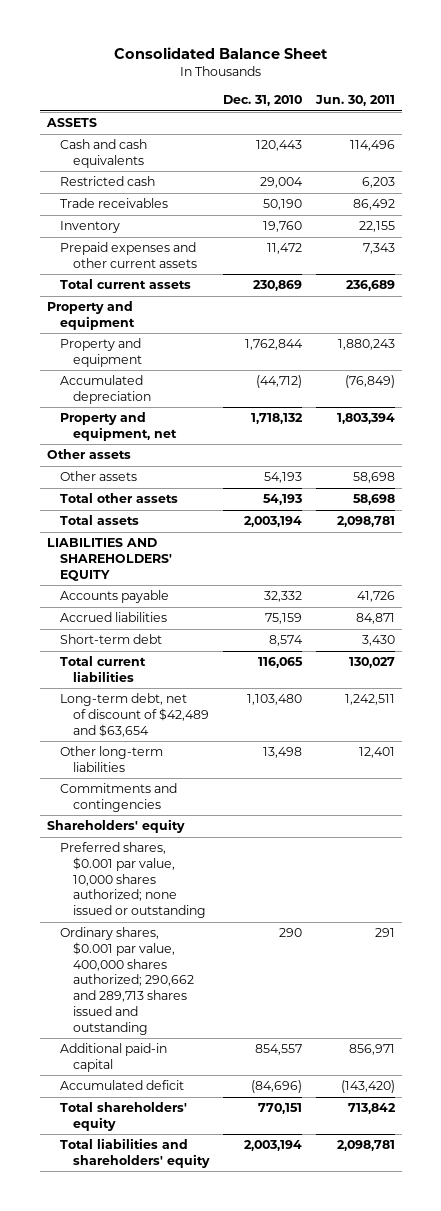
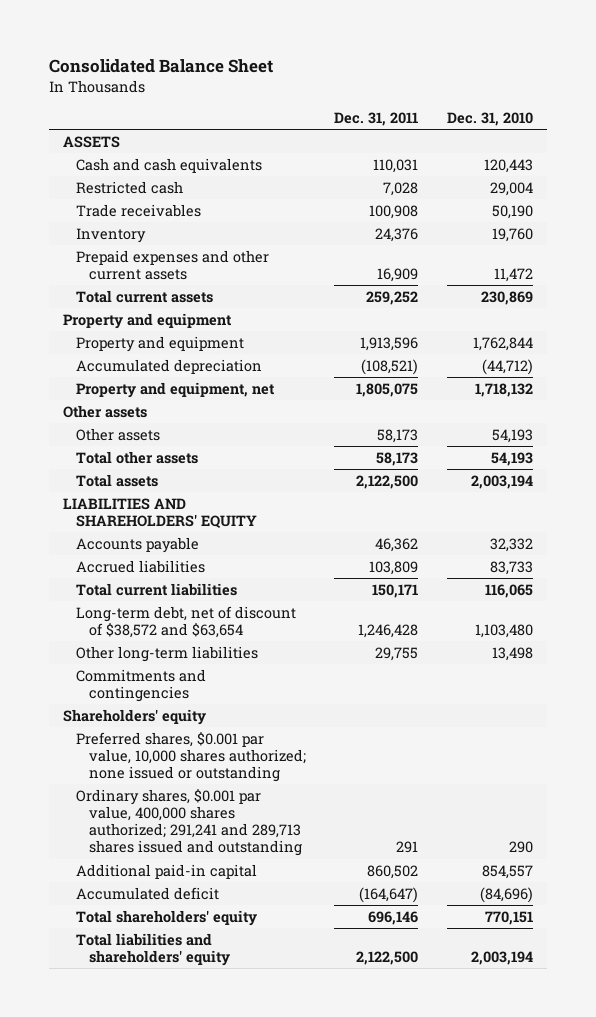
[314,95,395,107] Jun. 30, 2011 -> none
none -> [334,112,419,127] Dec. 31, 2011
[59,634,162,645] Short-term debt -> none
[264,613,302,625] 75,159 -> [489,560,533,575] 83,733
[59,693,209,737] Long-term debt, net of discount of $42,489 and $63,654 -> [76,605,297,638] Long-term debt, net of discount of $38,572 and $63,654
[59,927,194,1035] Ordinary shares, $0.001 par value, 400,000 shares authorized; 290,662 and 289,713 shares issued and outstanding -> [76,788,303,857] Ordinary shares, $0.001 par value, 400,000 shares authorized; 291,241 and 289,713 shares issued and outstanding

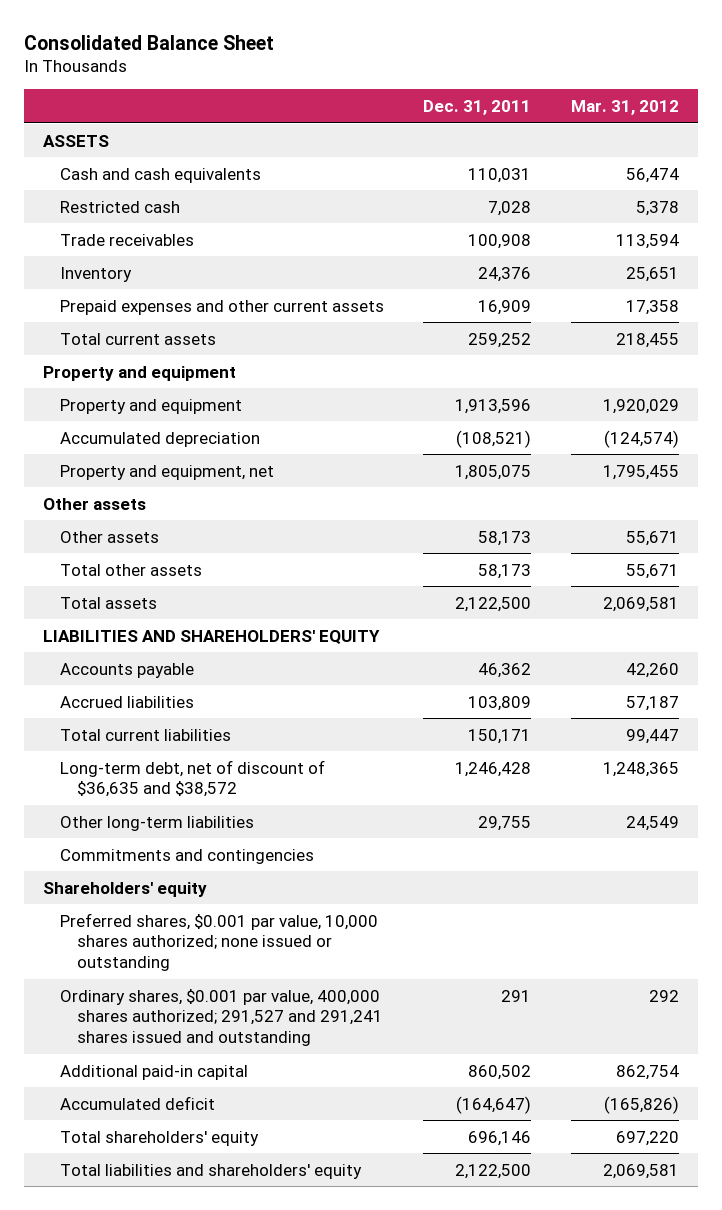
[446,112,533,127] Dec. 31, 2010 -> none
none -> [570,99,679,115] Mar. 31, 2012
[76,605,297,638] Long-term debt, net of discount of $38,572 and $63,654 -> [60,759,326,798] Long-term debt, net of discount of $36,635 and $38,572
[76,788,303,857] Ordinary shares, $0.001 par value, 400,000 shares authorized; 291,241 and 289,713 shares issued and outstanding -> [60,988,384,1047] Ordinary shares, $0.001 par value, 400,000 shares authorized; 291,527 and 291,241 shares issued and outstanding

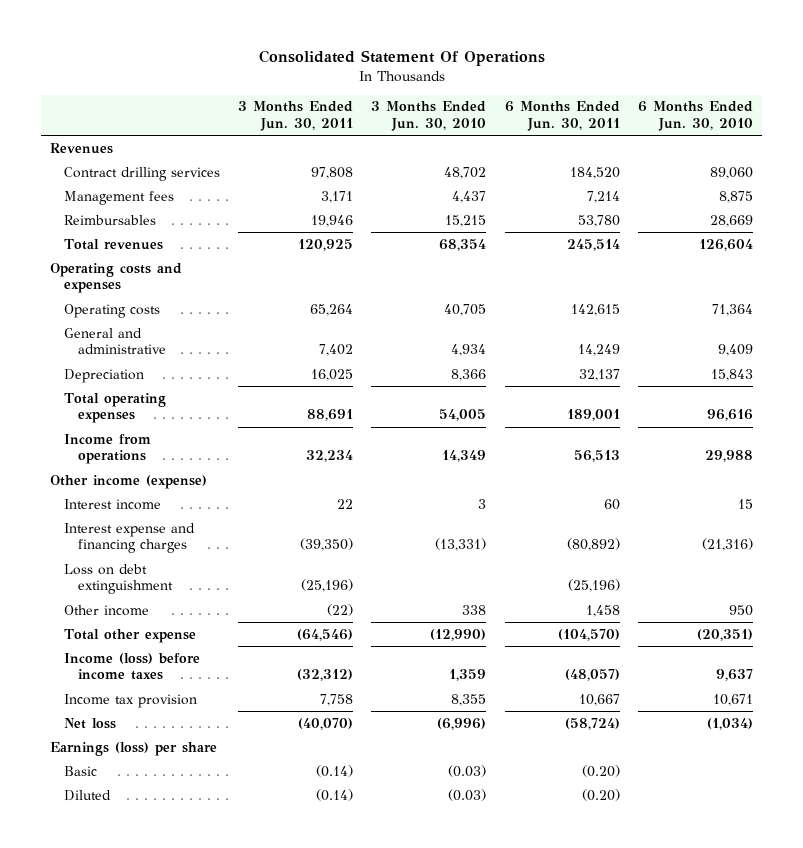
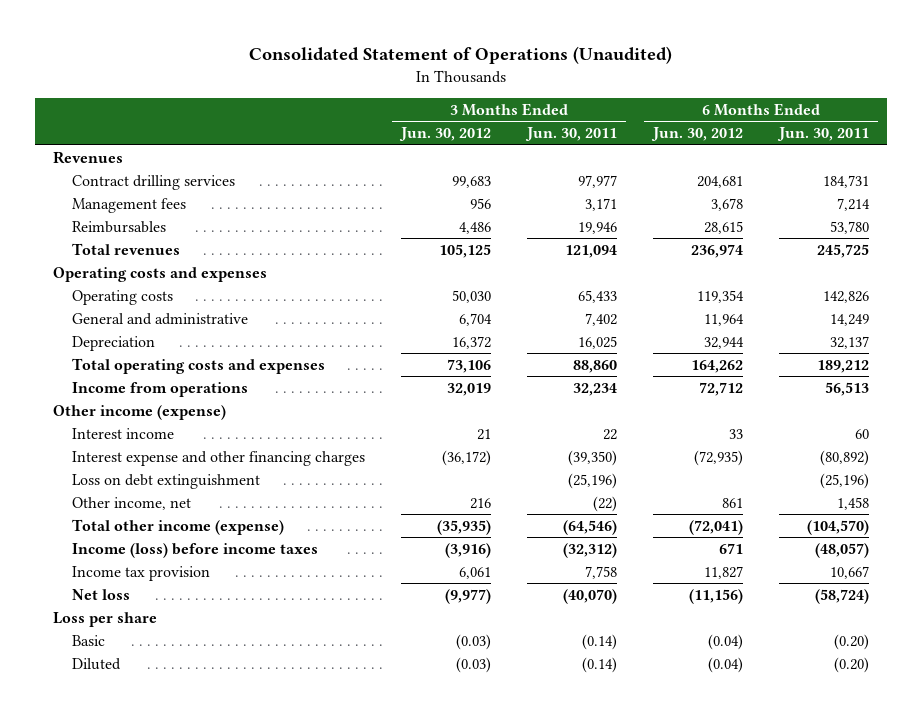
[258,50,545,67] Consolidated Statement Of Operations -> [249,46,673,65] Consolidated Statement of Operations (Unaudited)
[371,101,487,131] 3 Months Ended Jun. 30, 2010 -> none
[638,101,754,131] 6 Months Ended Jun. 30, 2010 -> none
none -> [399,127,492,142] Jun. 30, 2012
none -> [651,127,744,142] Jun. 30, 2012
[311,166,354,179] 97,808 -> [578,174,618,188] 97,977
[569,166,620,179] 184,520 -> [823,174,870,188] 184,731
[298,238,354,251] 120,925 -> [565,244,618,258] 121,094
[566,238,620,251] 245,514 -> [817,243,870,258] 245,725
[310,303,354,316] 65,264 -> [578,289,618,303] 65,433
[570,303,620,316] 142,615 -> [823,290,870,303] 142,826
[63,392,166,424] Total operating expenses -> [72,357,326,374] Total operating costs and expenses
[307,409,354,422] 88,691 -> [573,359,618,373] 88,860
[566,409,620,422] 189,001 -> [817,359,870,373] 189,212
[63,522,195,554] Interest expense and financing charges -> [72,450,366,466] Interest expense and other financing charges
[63,604,149,616] Other income -> [72,496,192,510] Other income, net
[63,628,196,643] Total other expense -> [72,518,285,535] Total other income (expense)
[49,741,217,756] Earnings (loss) per share -> [52,611,157,627] Loss per share

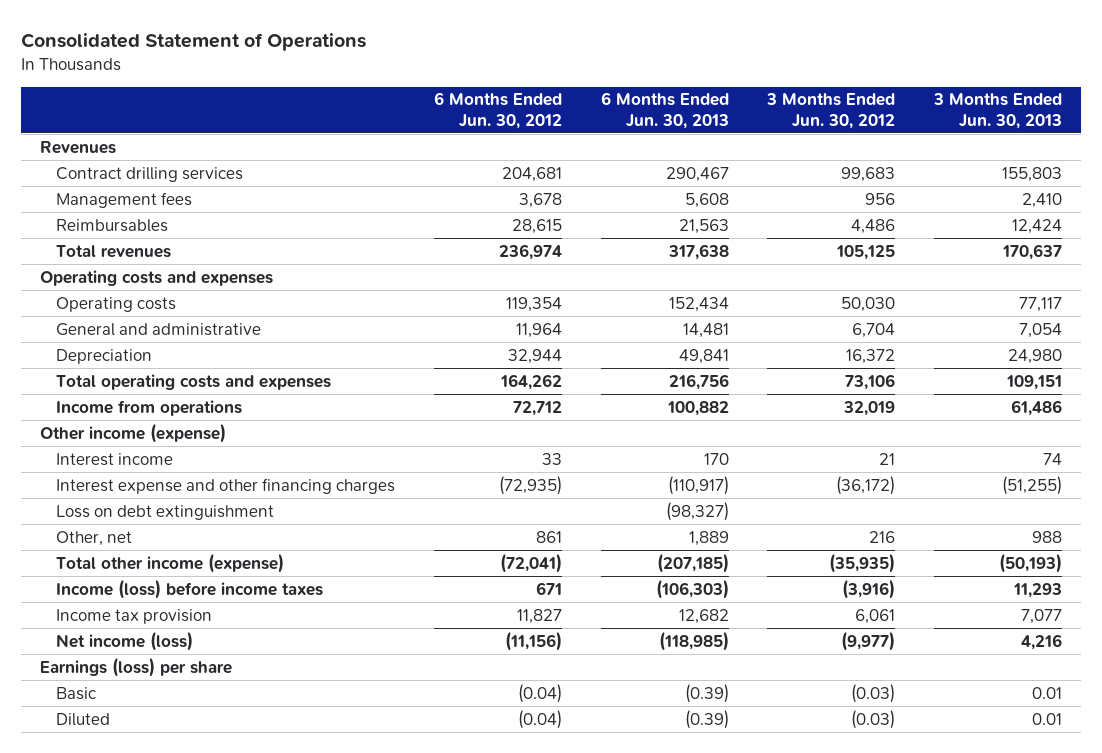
[249,46,673,65] Consolidated Statement of Operations (Unaudited) -> [20,32,366,51] Consolidated Statement of Operations
[525,127,618,142] Jun. 30, 2011 -> none
[777,127,870,142] Jun. 30, 2011 -> none
none -> [600,92,729,129] 6 Months Ended Jun. 30, 2013
none -> [932,93,1062,129] 3 Months Ended Jun. 30, 2013
[72,496,192,510] Other income, net -> [56,530,133,546] Other, net
[72,588,131,600] Net loss -> [56,630,194,651] Net income (loss)
[52,611,157,627] Loss per share -> [39,656,232,677] Earnings (loss) per share

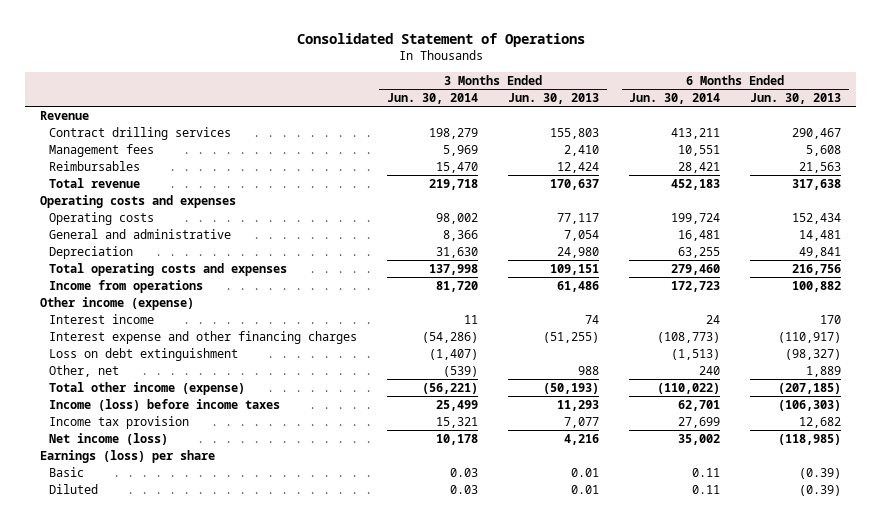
[433,92,562,129] 6 Months Ended Jun. 30, 2012 -> none
[766,93,896,129] 3 Months Ended Jun. 30, 2012 -> none
none -> [387,93,479,105] Jun. 30, 2014
none -> [629,93,721,105] Jun. 30, 2014
[39,140,116,154] Revenues -> [40,110,90,120] Revenue
[56,244,172,258] Total revenues -> [48,177,140,188] Total revenue

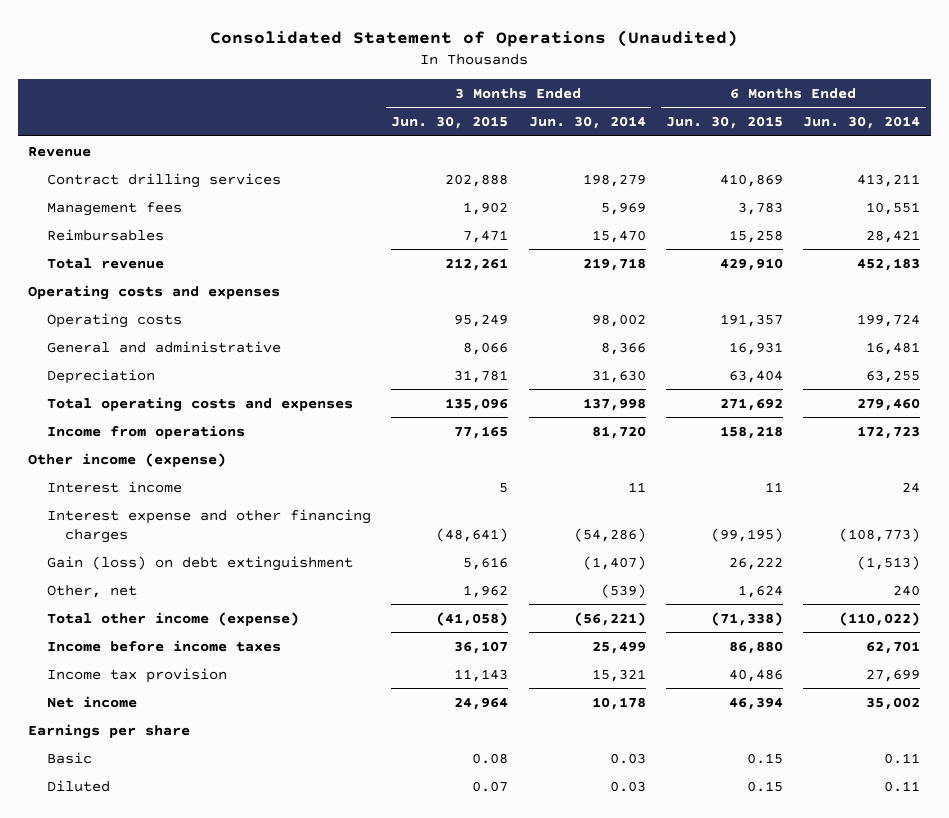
[296,32,585,47] Consolidated Statement of Operations -> [210,29,739,47] Consolidated Statement of Operations (Unaudited)
[508,93,600,105] Jun. 30, 2013 -> none
[750,93,842,105] Jun. 30, 2013 -> none
none -> [391,116,509,130] Jun. 30, 2015
none -> [666,116,784,130] Jun. 30, 2015
[48,347,238,361] Loss on debt extinguishment -> [46,555,353,571] Gain (loss) on debt extinguishment
[48,398,280,411] Income (loss) before income taxes -> [46,639,281,652] Income before income taxes
[48,432,168,445] Net income (loss) -> [46,695,137,708] Net income
[40,449,216,463] Earnings (loss) per share -> [28,723,191,739] Earnings per share

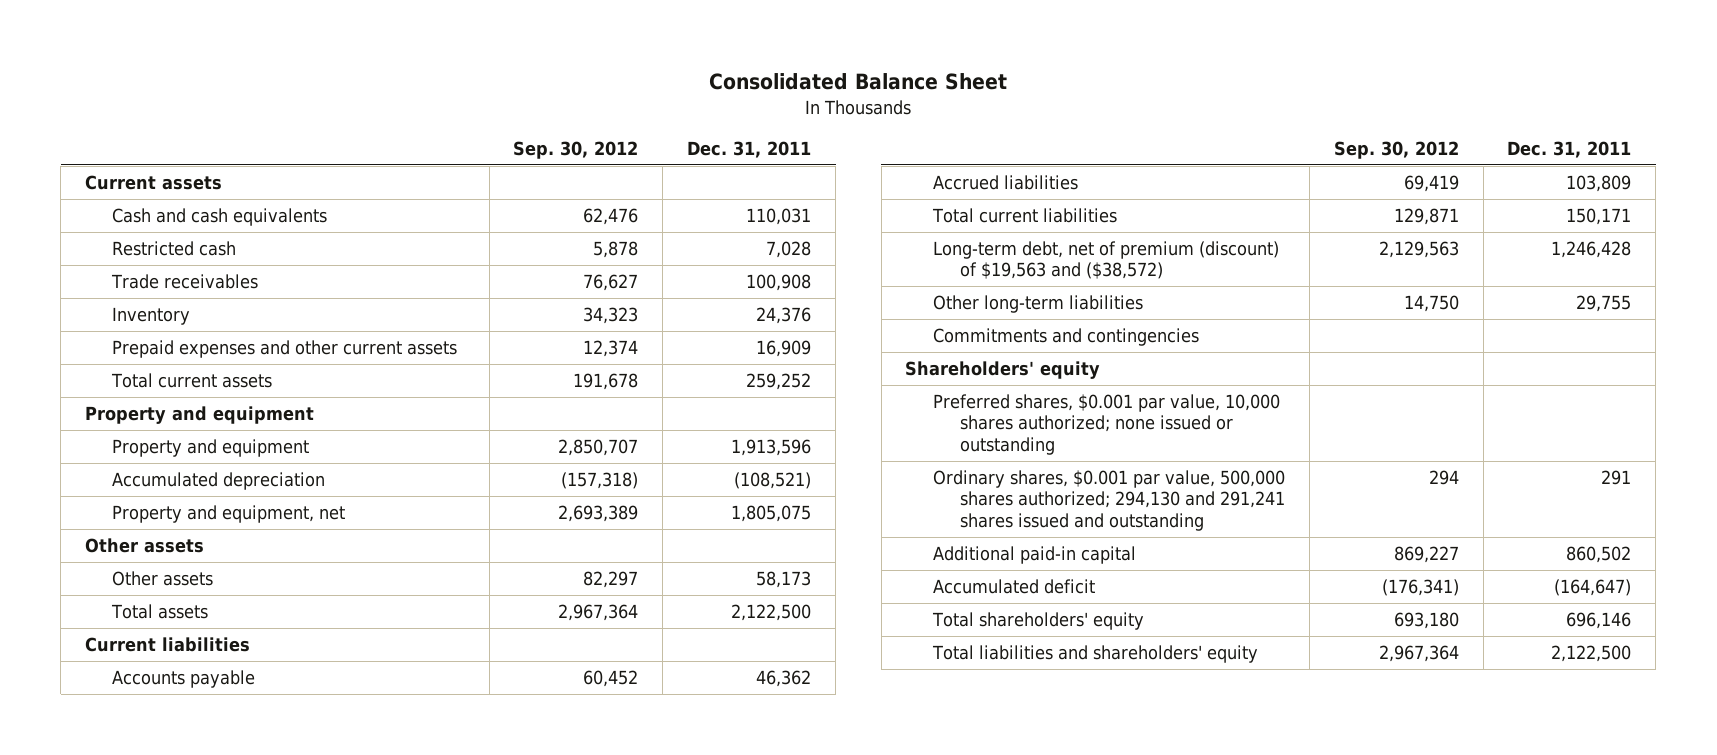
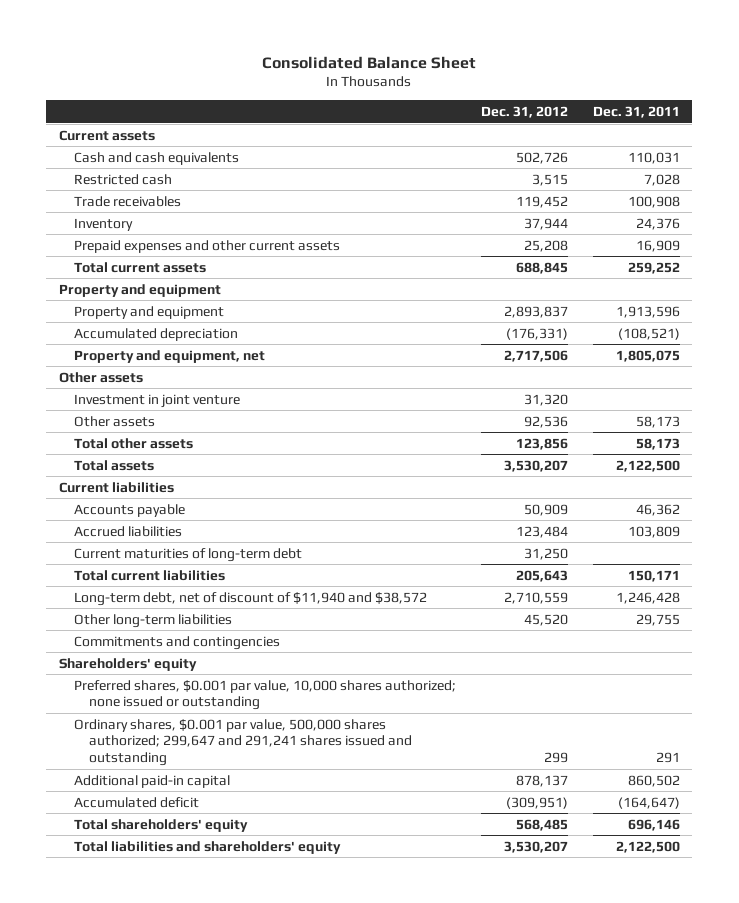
[513,141,639,160] Sep. 30, 2012 -> none
none -> [480,106,568,119] Dec. 31, 2012
none -> [74,393,241,408] Investment in joint venture
none -> [74,437,194,449] Total other assets
none -> [74,547,303,562] Current maturities of long-term debt
[932,241,1279,280] Long-term debt, net of premium (discount) of $19,563 and ($38,572) -> [74,591,428,606] Long-term debt, net of discount of $11,940 and $38,572
[932,470,1285,531] Ordinary shares, $0.001 par value, 500,000 shares authorized; 294,130 and 291,241 shares issued and outstanding -> [74,718,413,766] Ordinary shares, $0.001 par value, 500,000 shares authorized; 299,647 and 291,241 shares issued and outstanding

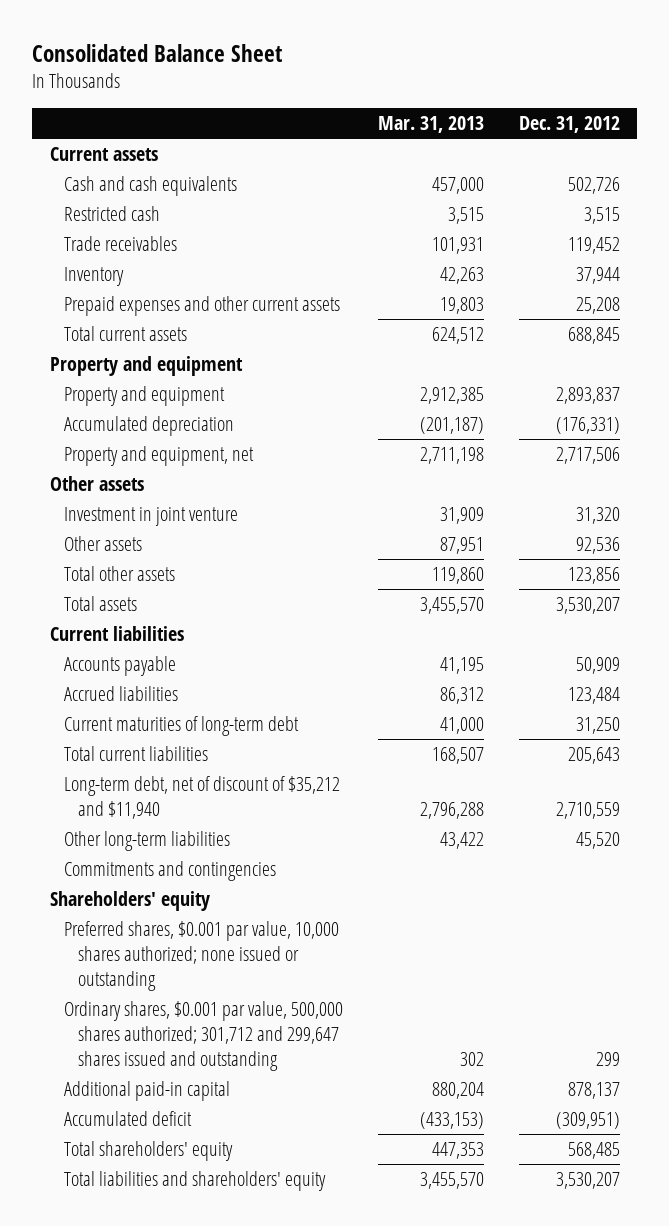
[592,106,680,119] Dec. 31, 2011 -> none
none -> [377,115,484,133] Mar. 31, 2013
[74,591,428,606] Long-term debt, net of discount of $11,940 and $38,572 -> [63,776,340,820] Long-term debt, net of discount of $35,212 and $11,940
[74,718,413,766] Ordinary shares, $0.001 par value, 500,000 shares authorized; 299,647 and 291,241 shares issued and outstanding -> [63,1001,343,1072] Ordinary shares, $0.001 par value, 500,000 shares authorized; 301,712 and 299,647 shares issued and outstanding

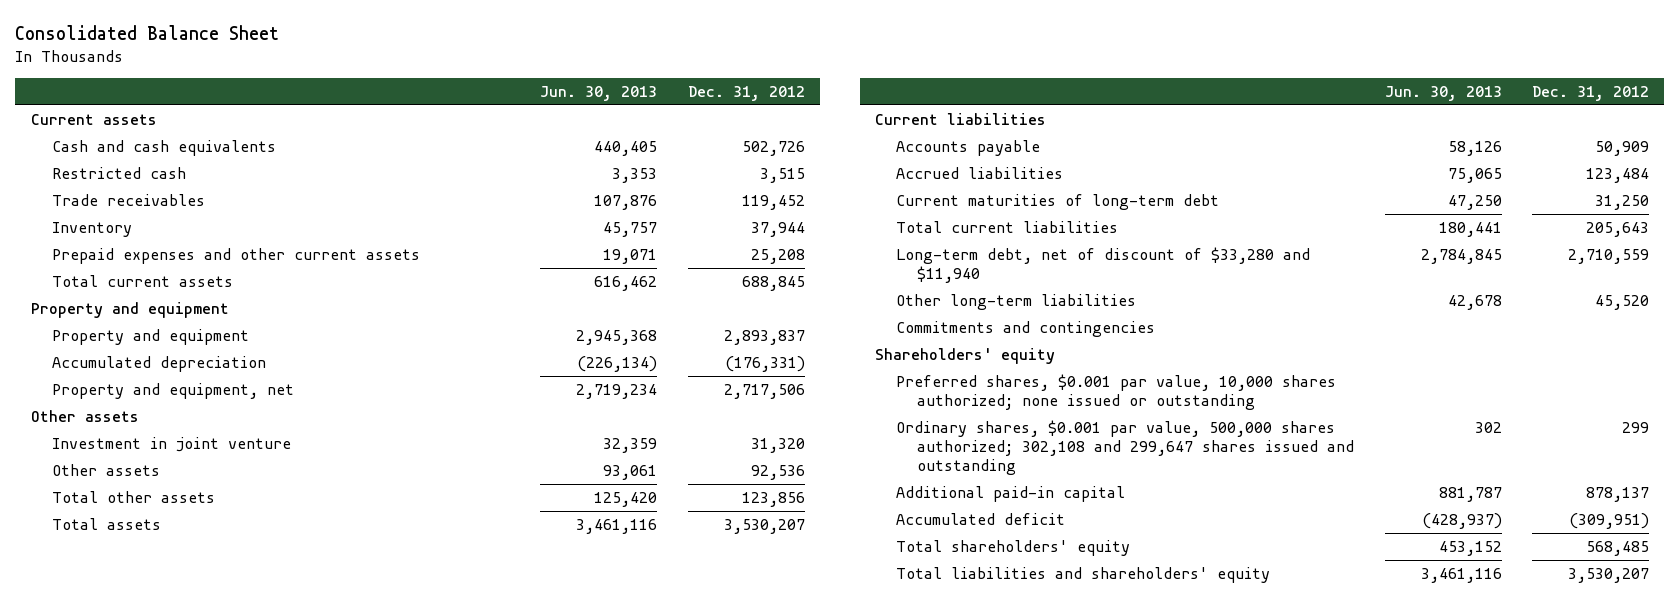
[377,115,484,133] Mar. 31, 2013 -> none
none -> [540,85,658,101] Jun. 30, 2013
[63,776,340,820] Long-term debt, net of discount of $35,212 and $11,940 -> [896,247,1311,283] Long-term debt, net of discount of $33,280 and $11,940
[63,1001,343,1072] Ordinary shares, $0.001 par value, 500,000 shares authorized; 301,712 and 299,647 shares issued and outstanding -> [896,420,1355,475] Ordinary shares, $0.001 par value, 500,000 shares authorized; 302,108 and 299,647 shares issued and outstanding

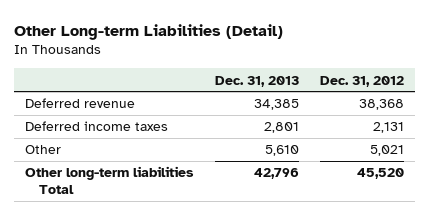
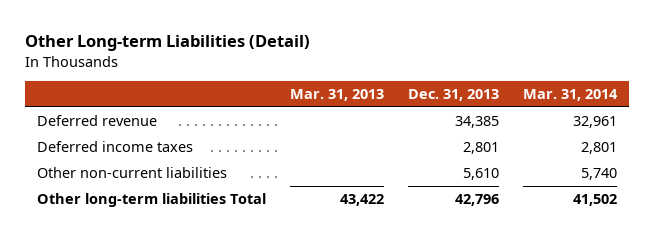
[320,75,405,87] Dec. 31, 2012 -> none
none -> [290,88,385,101] Mar. 31, 2013
none -> [523,88,619,101] Mar. 31, 2014
[24,145,61,155] Other -> [37,166,228,178] Other non-current liabilities

